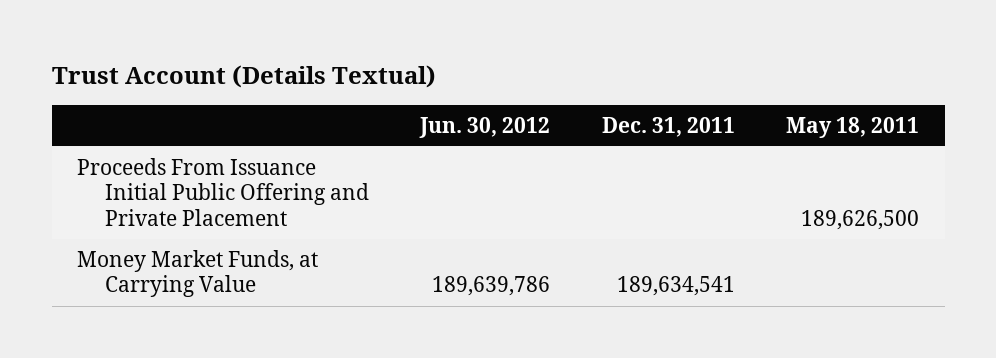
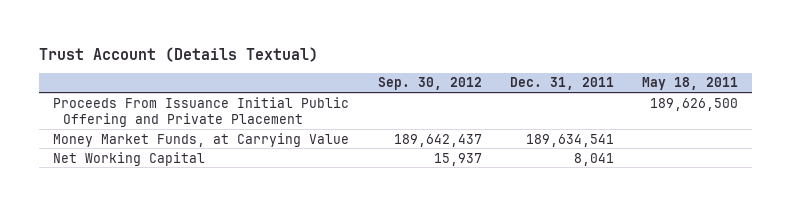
[419,116,551,138] Jun. 30, 2012 -> none
none -> [377,77,482,91] Sep. 30, 2012
none -> [53,151,206,166] Net Working Capital

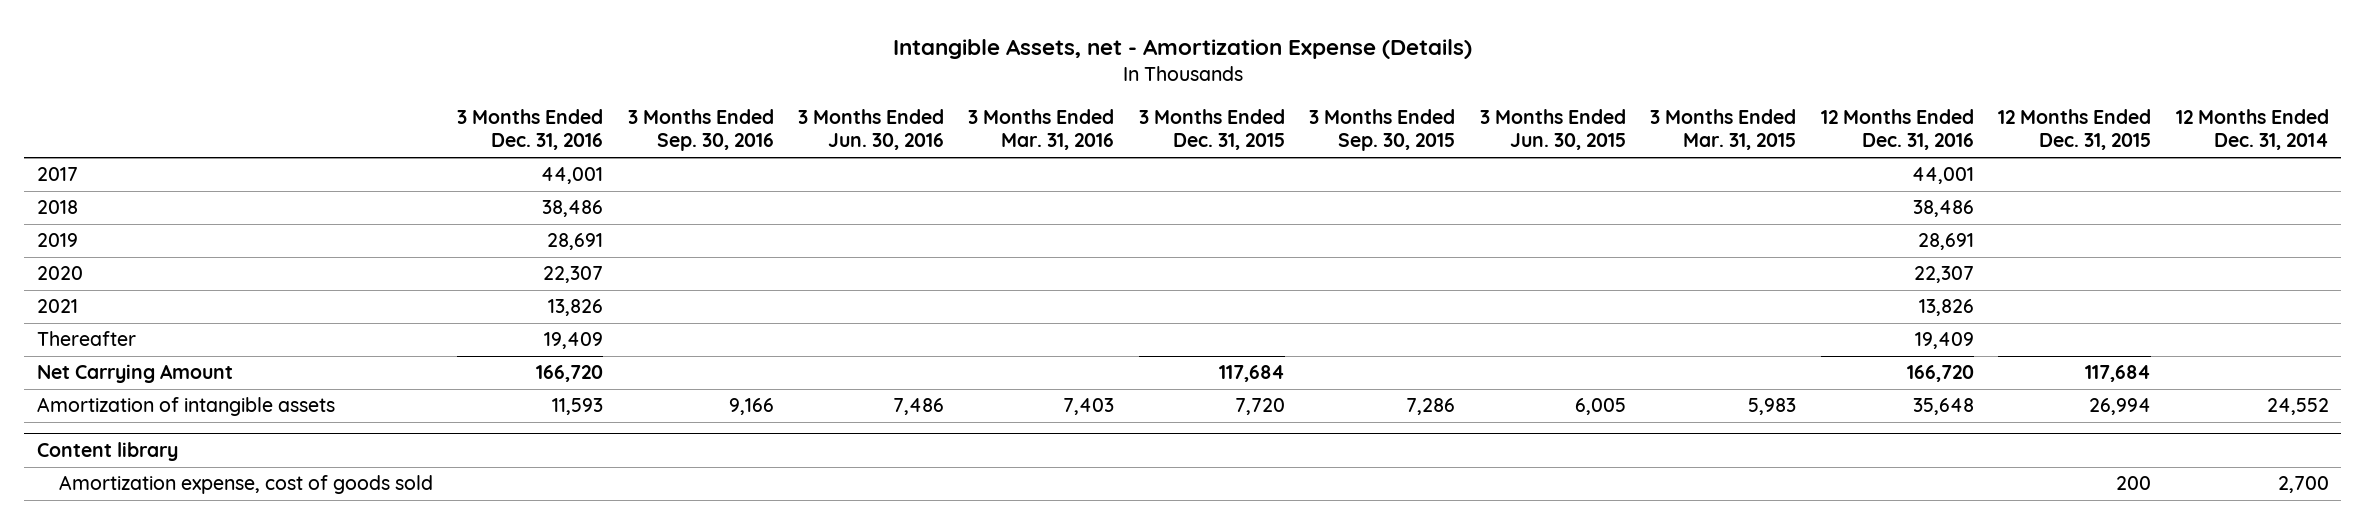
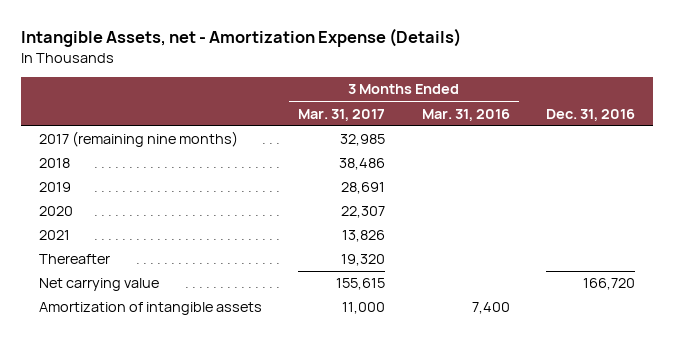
[457,108,604,151] 3 Months Ended Dec. 31, 2016 -> none
[627,108,774,152] 3 Months Ended Sep. 30, 2016 -> none
[798,108,945,151] 3 Months Ended Jun. 30, 2016 -> none
[1138,108,1285,151] 3 Months Ended Dec. 31, 2015 -> none
[1309,108,1456,152] 3 Months Ended Sep. 30, 2015 -> none
[1479,108,1626,151] 3 Months Ended Jun. 30, 2015 -> none
[1650,108,1797,151] 3 Months Ended Mar. 31, 2015 -> none
[1820,108,1974,151] 12 Months Ended Dec. 31, 2016 -> none
[1998,108,2152,151] 12 Months Ended Dec. 31, 2015 -> none
[2175,108,2329,151] 12 Months Ended Dec. 31, 2014 -> none
none -> [298,108,386,121] Mar. 31, 2017
none -> [545,108,635,121] Dec. 31, 2016
[36,167,78,182] 2017 -> [39,131,239,148] 2017 (remaining nine months)
[36,442,178,462] Content library -> none
[58,475,433,495] Amortization expense, cost of goods sold -> none
[36,364,233,384] Net Carrying Amount -> [39,278,160,292] Net carrying value
[1063,398,1115,416] 7,403 -> [471,302,510,315] 7,400

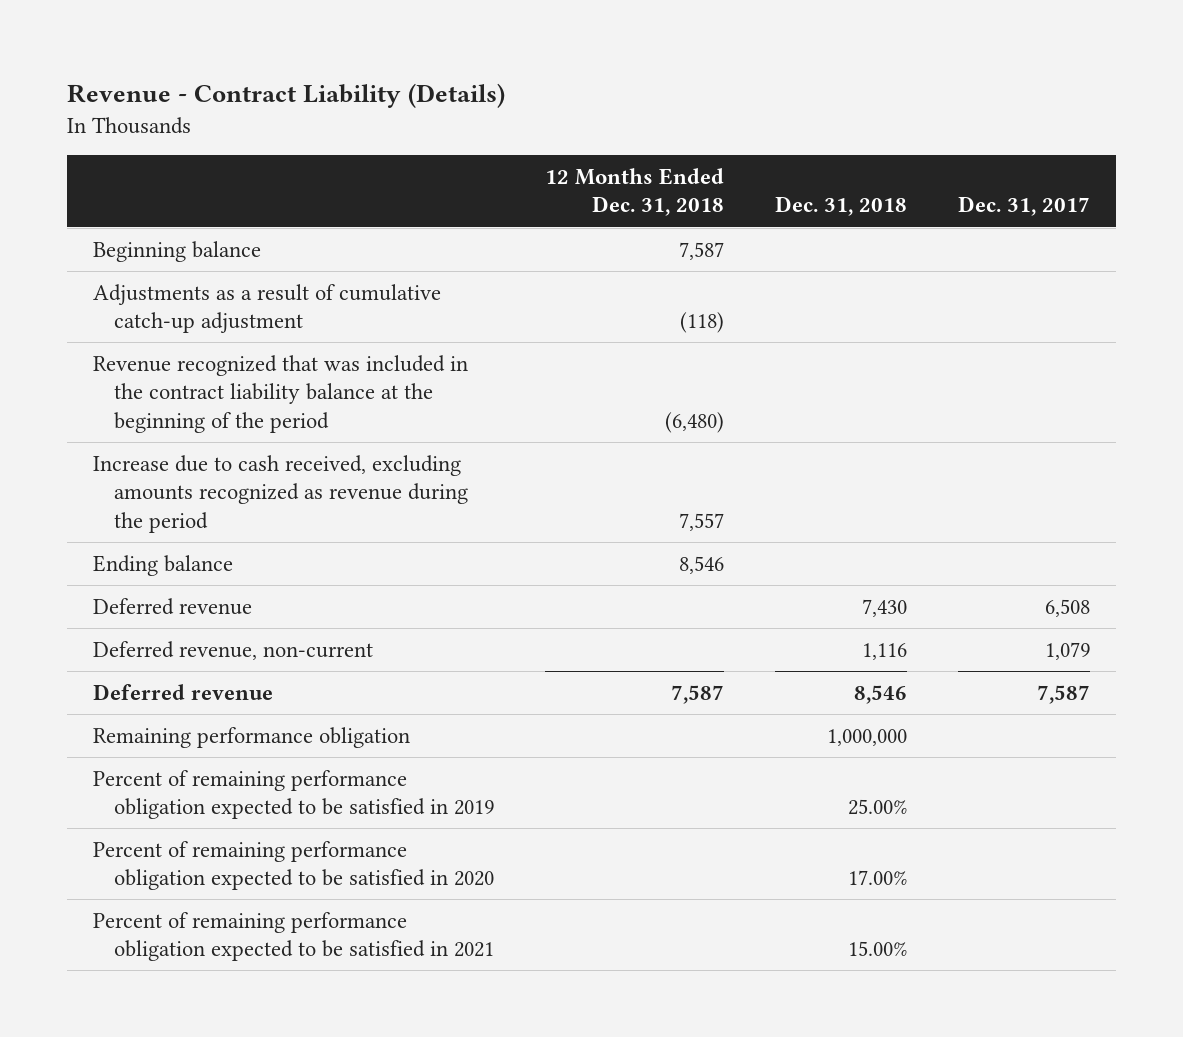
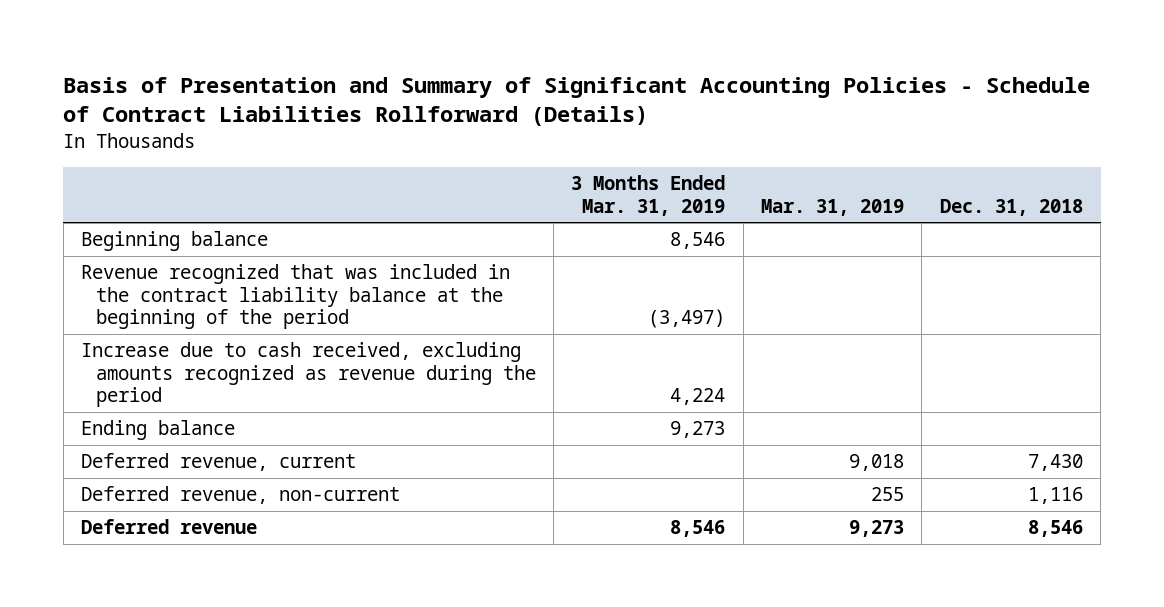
[67,83,506,109] Revenue - Contract Liability (Details) -> [63,76,1091,127] Basis of Presentation and Summary of Significant Accounting Policies - Schedule of Contract Liabilities Rollforward (Details)
[544,168,724,217] 12 Months Ended Dec. 31, 2018 -> none
[958,196,1091,217] Dec. 31, 2017 -> none
none -> [571,175,726,216] 3 Months Ended Mar. 31, 2019
none -> [761,198,905,216] Mar. 31, 2019
[92,283,441,334] Adjustments as a result of cumulative catch-up adjustment -> none
[92,597,252,615] Deferred revenue -> [81,453,357,472] Deferred revenue, current
[92,726,410,748] Remaining performance obligation -> none
[92,769,494,820] Percent of remaining performance obligation expected to be satisfied in 2019 -> none
[92,840,494,891] Percent of remaining performance obligation expected to be satisfied in 2020 -> none
[92,911,494,962] Percent of remaining performance obligation expected to be satisfied in 2021 -> none

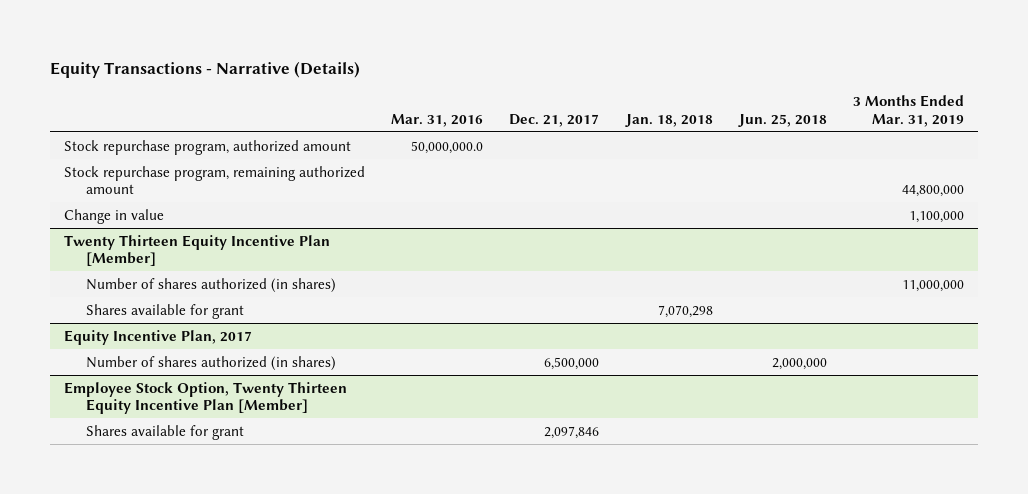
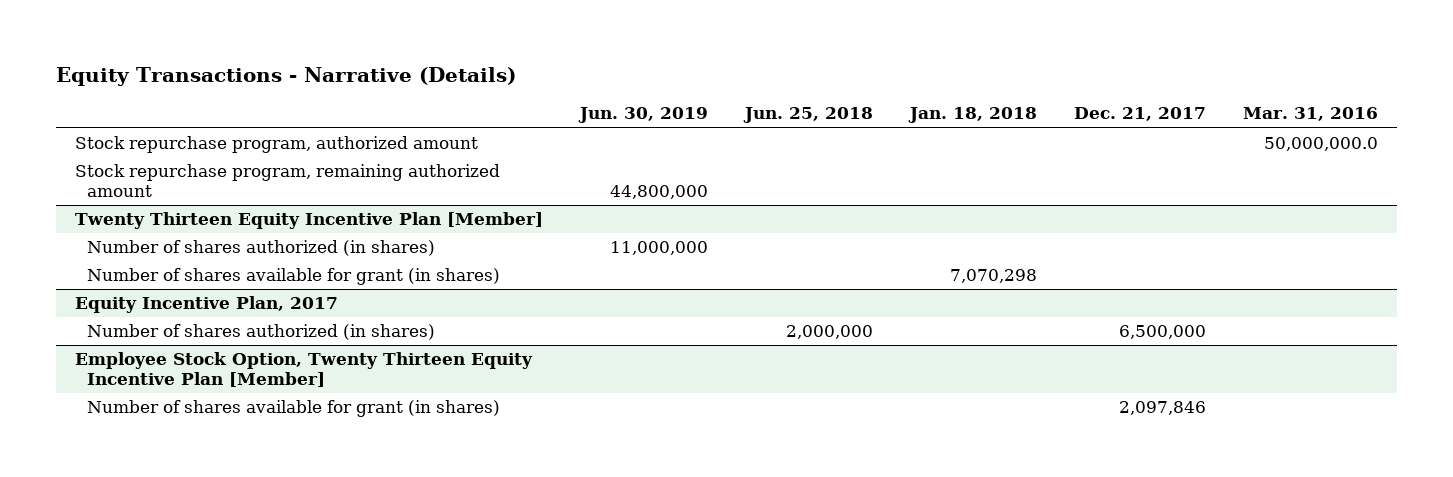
[853,95,965,127] 3 Months Ended Mar. 31, 2019 -> none
none -> [577,107,708,124] Jun. 30, 2019
[63,208,164,224] Change in value -> none
[86,303,245,319] Shares available for grant -> [87,268,501,286] Number of shares available for grant (in shares)
[86,424,245,440] Shares available for grant -> [87,400,501,418] Number of shares available for grant (in shares)

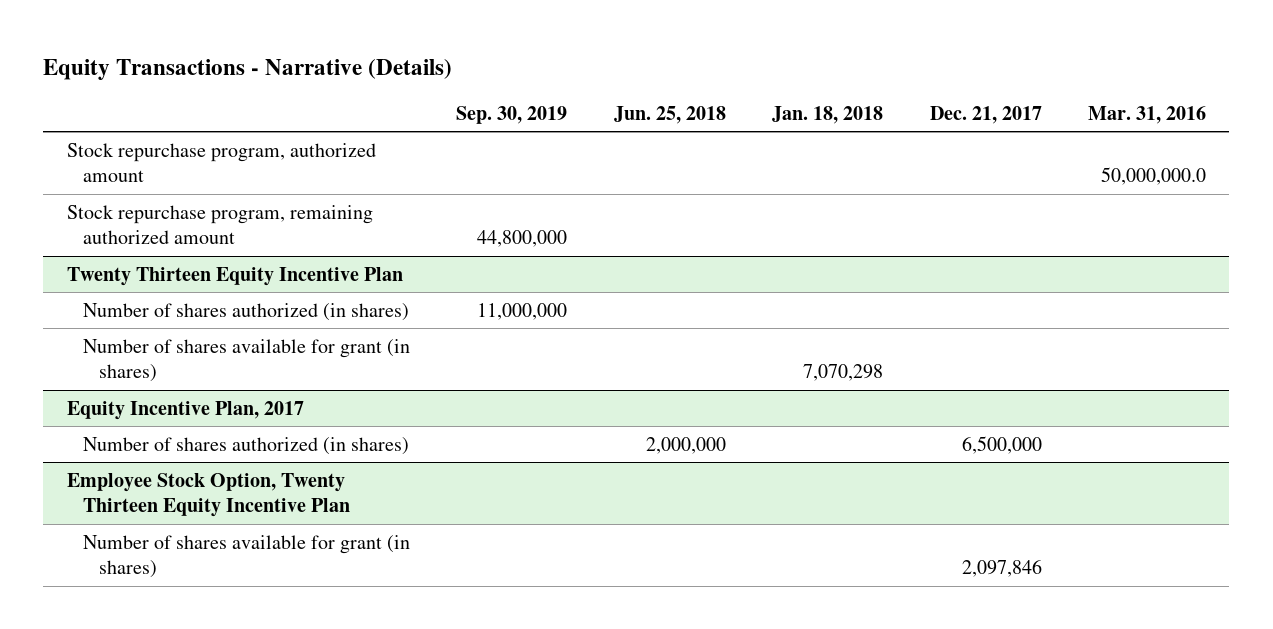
[577,107,708,124] Jun. 30, 2019 -> none
none -> [456,105,568,124] Sep. 30, 2019
[74,212,543,230] Twenty Thirteen Equity Incentive Plan [Member] -> [66,266,403,286] Twenty Thirteen Equity Incentive Plan
[74,352,533,388] Employee Stock Option, Twenty Thirteen Equity Incentive Plan [Member] -> [66,472,350,518] Employee Stock Option, Twenty Thirteen Equity Incentive Plan

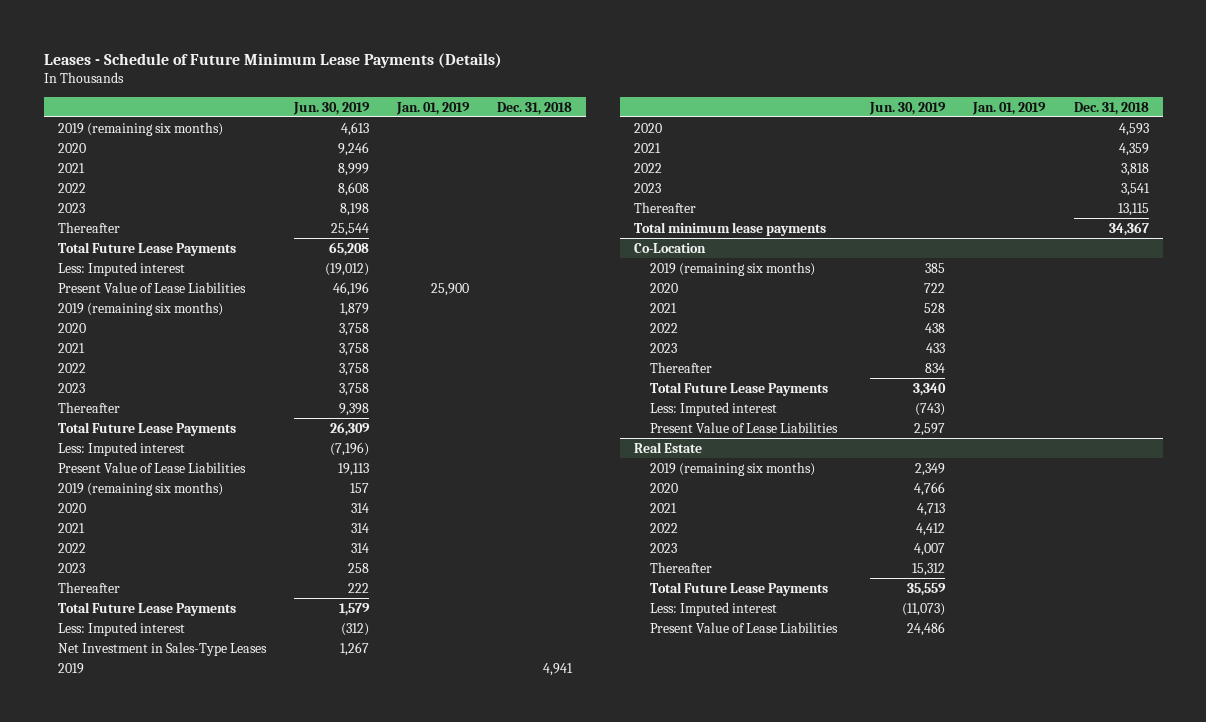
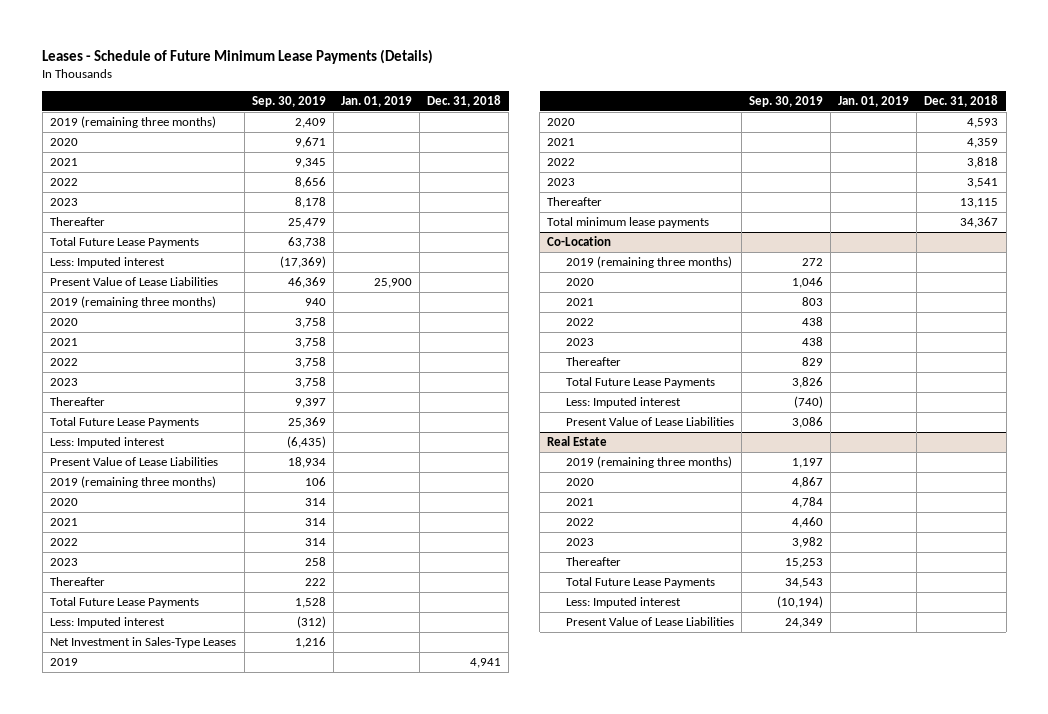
[292,101,370,115] Jun. 30, 2019 -> none
none -> [251,95,326,107] Sep. 30, 2019
[57,121,223,136] 2019 (remaining six months) -> [49,116,216,129] 2019 (remaining three months)
[57,301,223,316] 2019 (remaining six months) -> [49,296,216,309] 2019 (remaining three months)
[57,481,223,496] 2019 (remaining six months) -> [49,476,216,489] 2019 (remaining three months)
[650,261,816,276] 2019 (remaining six months) -> [566,256,733,269] 2019 (remaining three months)
[650,461,816,476] 2019 (remaining six months) -> [566,456,733,469] 2019 (remaining three months)

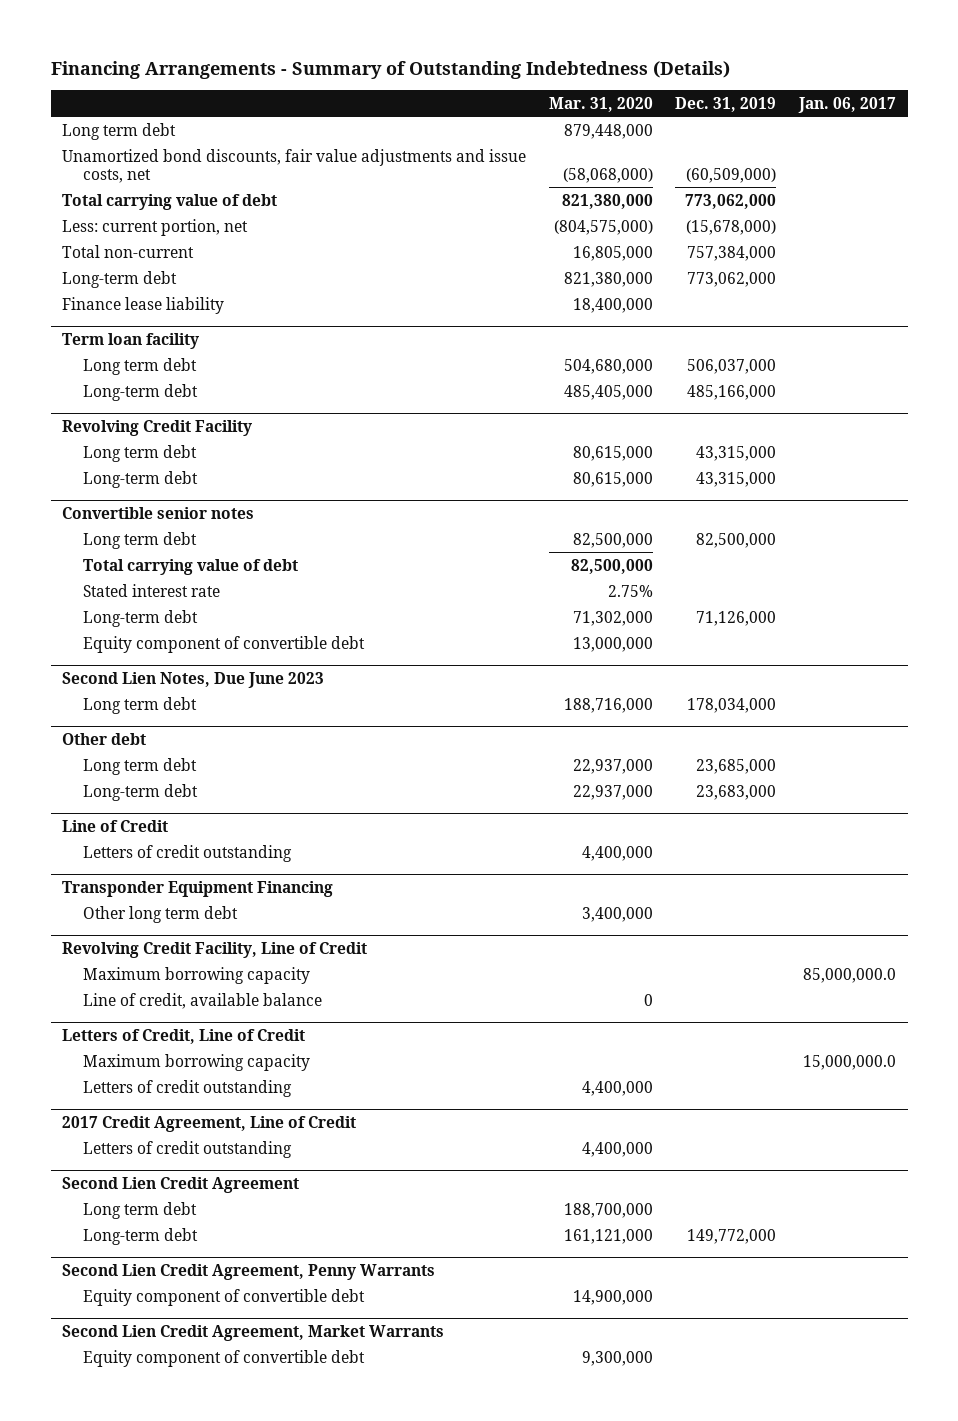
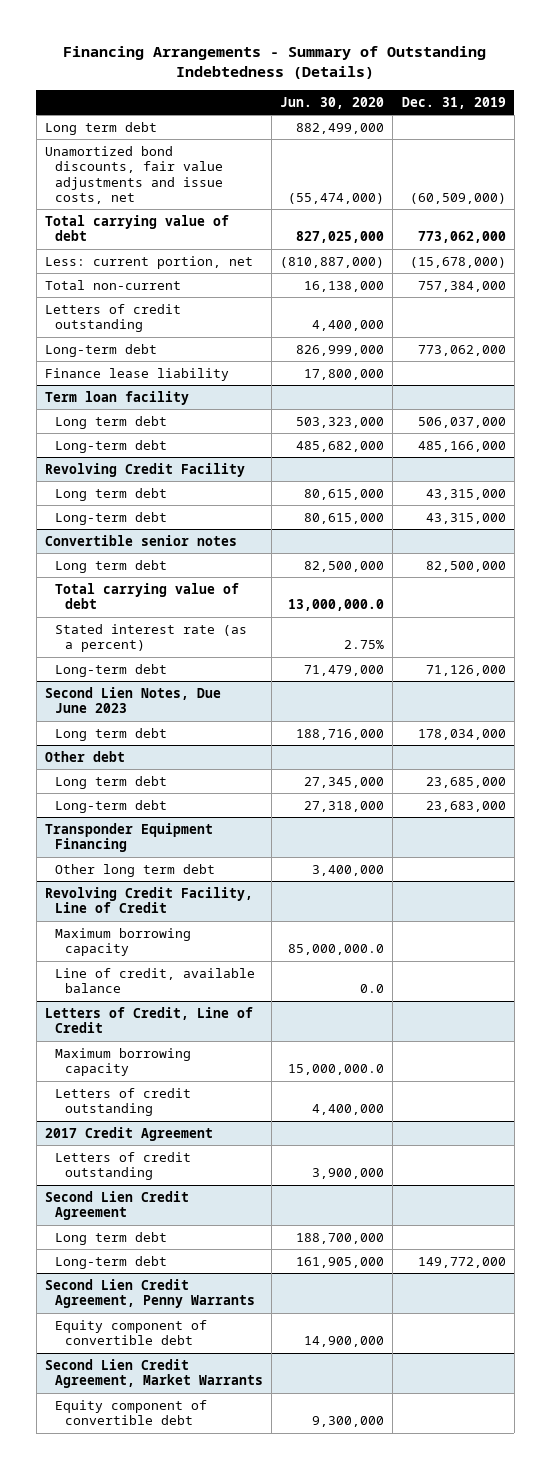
[548,96,653,112] Mar. 31, 2020 -> none
[798,96,897,113] Jan. 06, 2017 -> none
none -> [280,96,385,109] Jun. 30, 2020
none -> [44,303,181,333] Letters of credit outstanding
[82,583,220,597] Stated interest rate -> [55,623,248,653] Stated interest rate (as a percent)
[82,635,365,653] Equity component of convertible debt -> none
[61,819,168,832] Line of Credit -> none
[82,844,292,862] Letters of credit outstanding -> none
[61,1115,356,1132] 2017 Credit Agreement, Line of Credit -> [44,1126,213,1141] 2017 Credit Agreement

